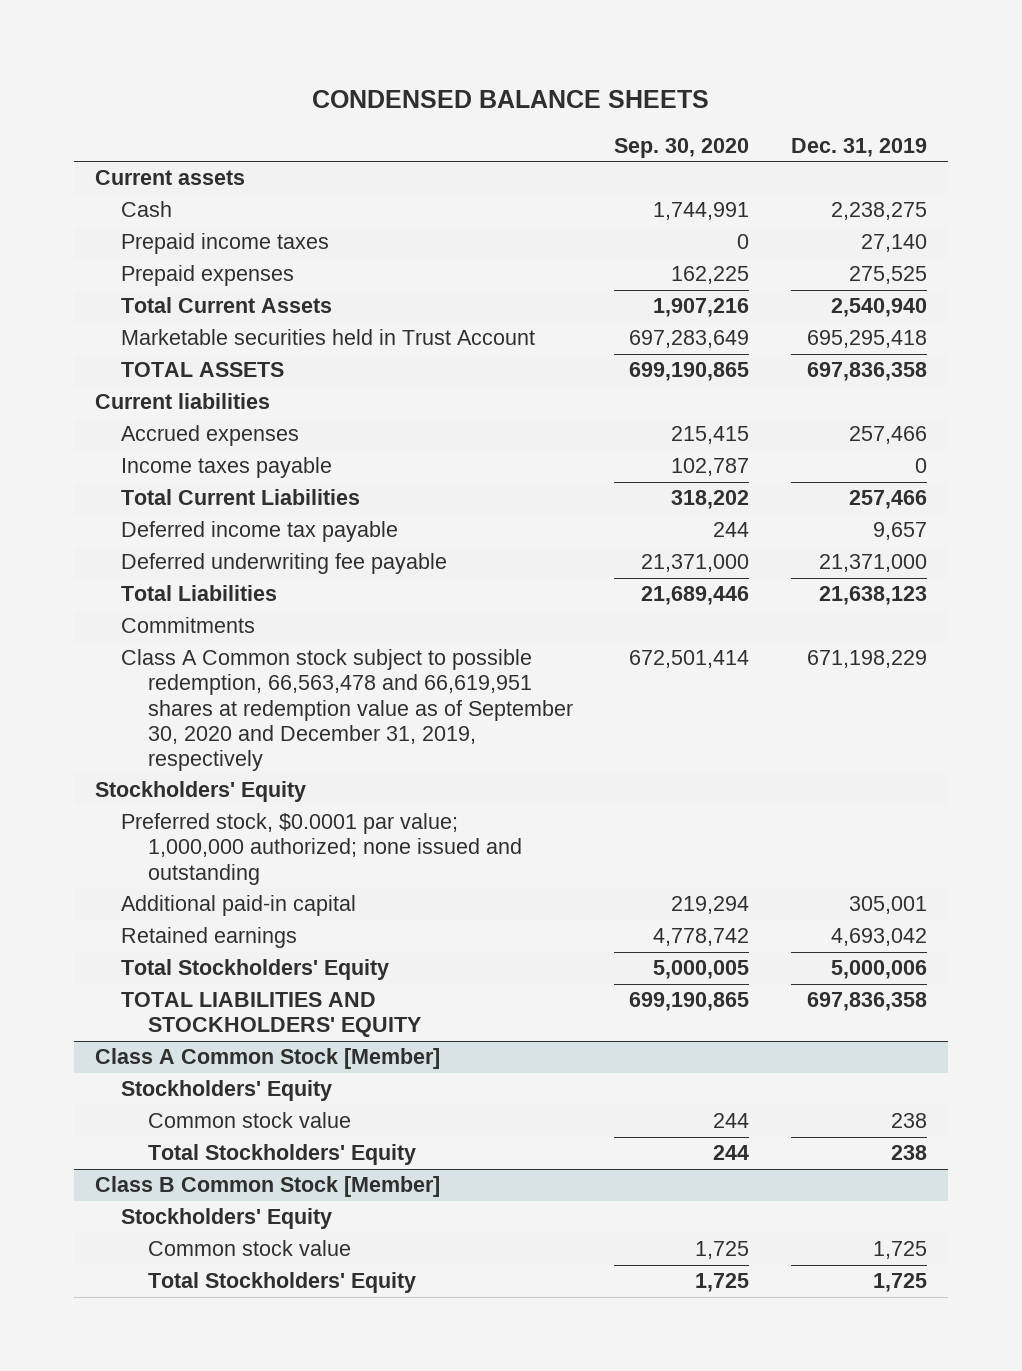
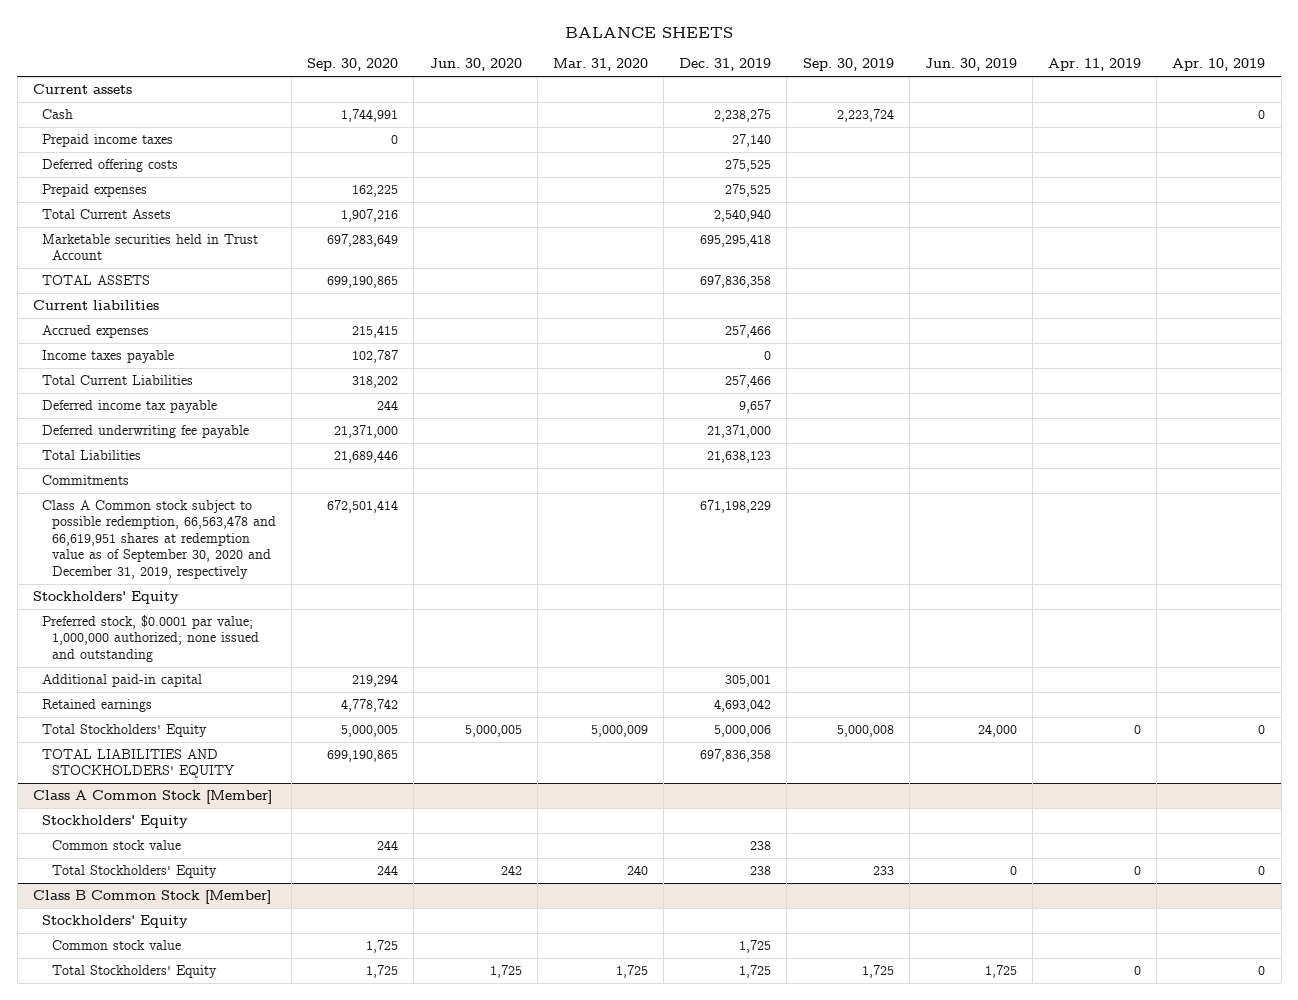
[311,89,709,108] CONDENSED BALANCE SHEETS -> [565,26,734,38] BALANCE SHEETS
none -> [429,58,522,72] Jun. 30, 2020
none -> [552,58,648,72] Mar. 31, 2020
none -> [802,58,894,72] Sep. 30, 2019
none -> [924,58,1017,72] Jun. 30, 2019
none -> [1048,58,1142,72] Apr. 11, 2019
none -> [1172,58,1266,72] Apr. 10, 2019
none -> [42,159,179,173] Deferred offering costs

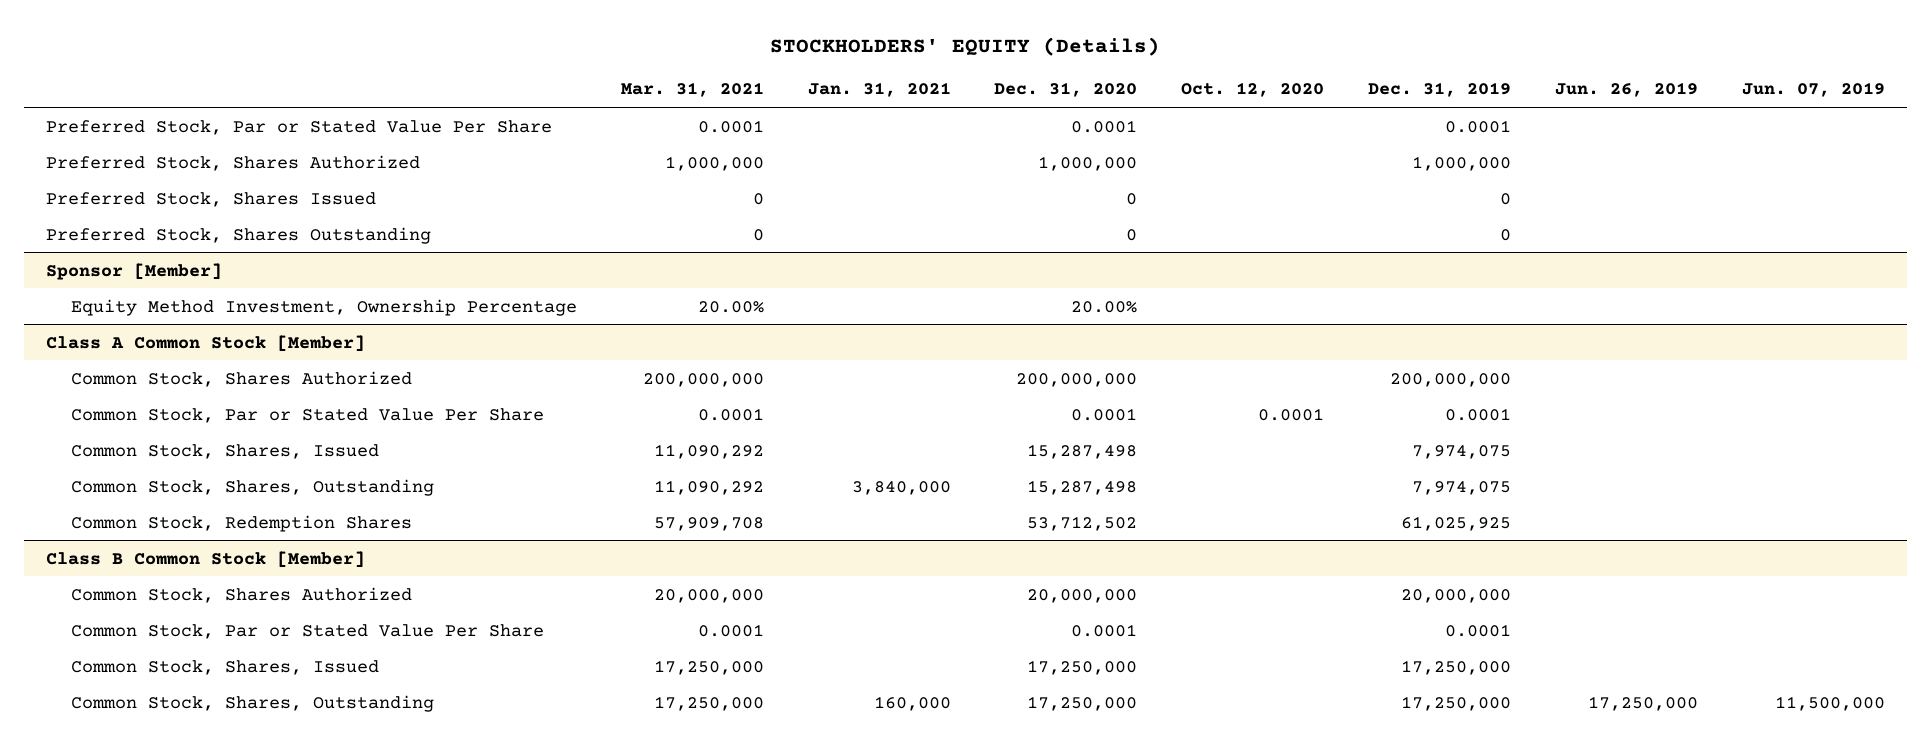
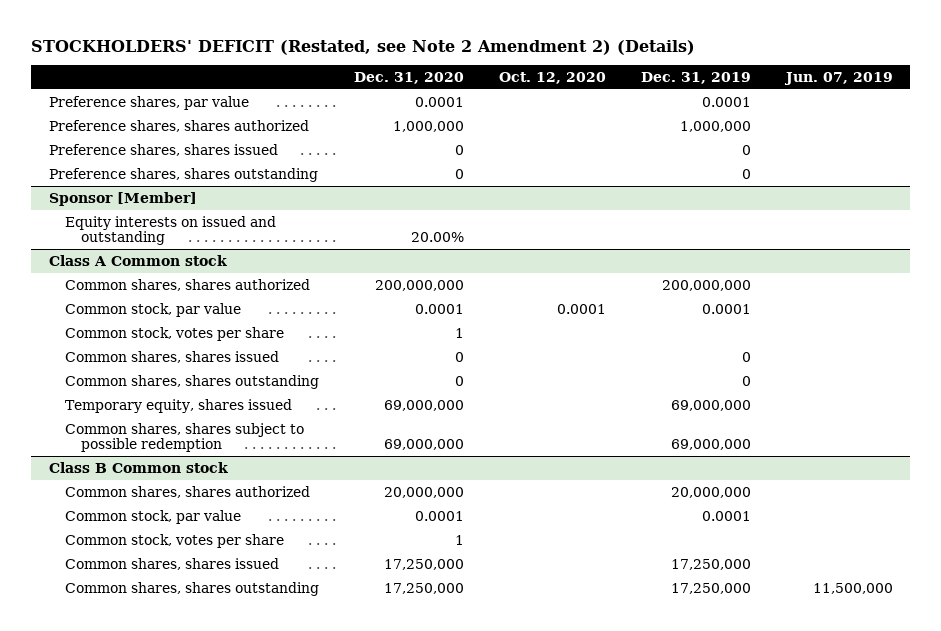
[770,37,1161,57] STOCKHOLDERS' EQUITY (Details) -> [31,39,696,55] STOCKHOLDERS' DEFICIT (Restated, see Note 2 Amendment 2) (Details)
[620,82,764,98] Mar. 31, 2021 -> none
[807,82,951,98] Jan. 31, 2021 -> none
[1555,82,1699,98] Jun. 26, 2019 -> none
[45,119,552,135] Preferred Stock, Par or Stated Value Per Share -> [48,95,249,110] Preference shares, par value
[45,154,420,171] Preferred Stock, Shares Authorized -> [48,119,309,132] Preference shares, shares authorized
[45,191,376,207] Preferred Stock, Shares Issued -> [48,143,278,156] Preference shares, shares issued
[45,226,431,244] Preferred Stock, Shares Outstanding -> [48,167,318,182] Preference shares, shares outstanding
[70,514,412,532] Common Stock, Redemption Shares -> none
[70,298,577,316] Equity Method Investment, Ownership Percentage -> [64,215,276,246] Equity interests on issued and outstanding
[45,334,365,352] Class A Common Stock [Member] -> [48,254,227,266] Class A Common stock
[70,370,412,387] Common Stock, Shares Authorized -> [64,278,310,291] Common shares, shares authorized
[70,407,544,423] Common Stock, Par or Stated Value Per Share -> [64,302,241,317] Common stock, par value
none -> [64,326,284,341] Common stock, votes per share
[70,443,379,459] Common Stock, Shares, Issued -> [64,350,279,363] Common shares, shares issued
[1027,443,1138,459] 15,287,498 -> [454,351,464,362] 0
[1412,444,1512,459] 7,974,075 -> [741,351,751,362] 0
[70,478,434,496] Common Stock, Shares, Outstanding -> [64,374,319,389] Common shares, shares outstanding
[1027,479,1138,495] 15,287,498 -> [454,375,464,386] 0
[1412,480,1512,495] 7,974,075 -> [741,375,751,386] 0
none -> [64,398,292,413] Temporary equity, shares issued
none -> [64,422,304,453] Common shares, shares subject to possible redemption
[45,550,365,568] Class B Common Stock [Member] -> [48,461,228,473] Class B Common stock
[70,586,412,603] Common Stock, Shares Authorized -> [64,485,310,498] Common shares, shares authorized
[70,623,544,639] Common Stock, Par or Stated Value Per Share -> [64,509,241,524] Common stock, par value
none -> [64,533,284,548] Common stock, votes per share
[70,659,379,675] Common Stock, Shares, Issued -> [64,557,279,570] Common shares, shares issued
[70,694,434,712] Common Stock, Shares, Outstanding -> [64,581,319,596] Common shares, shares outstanding

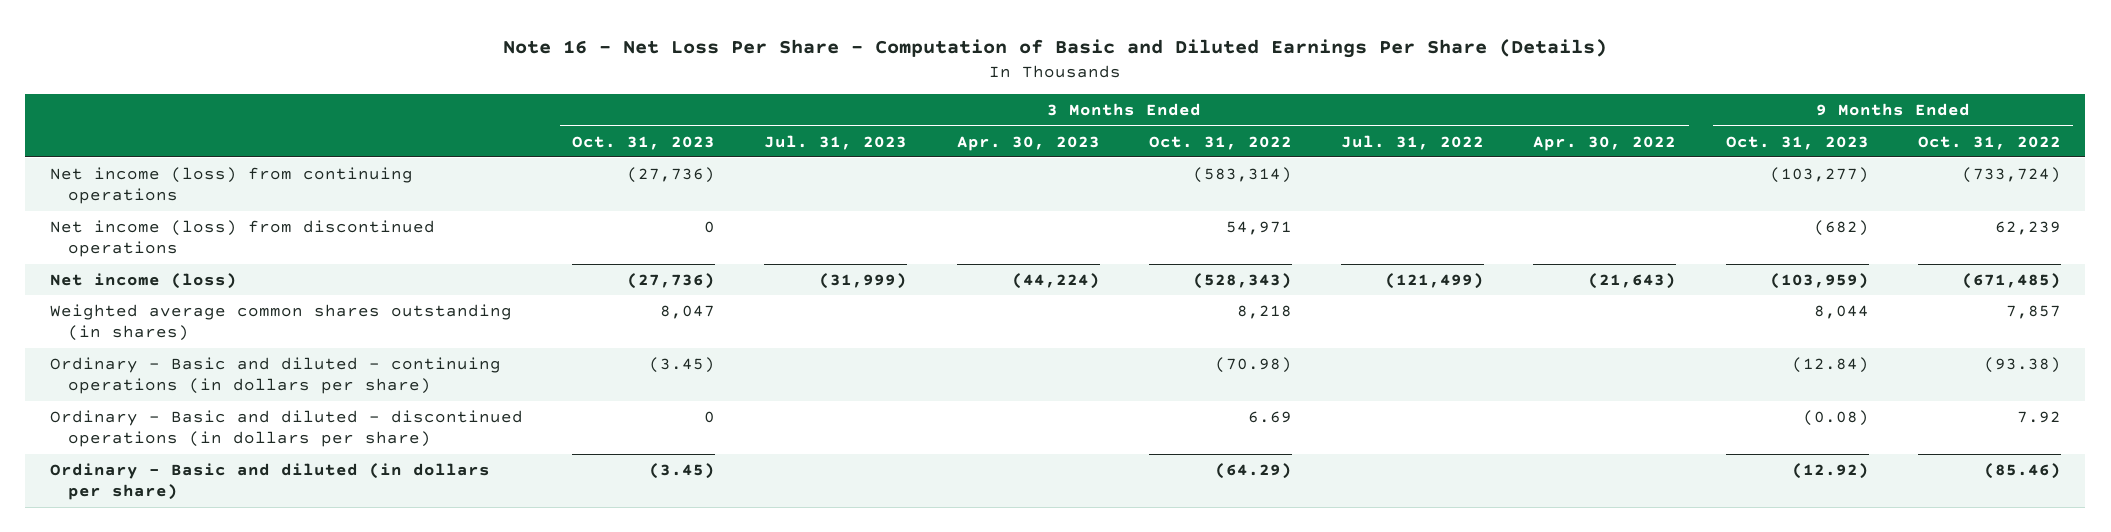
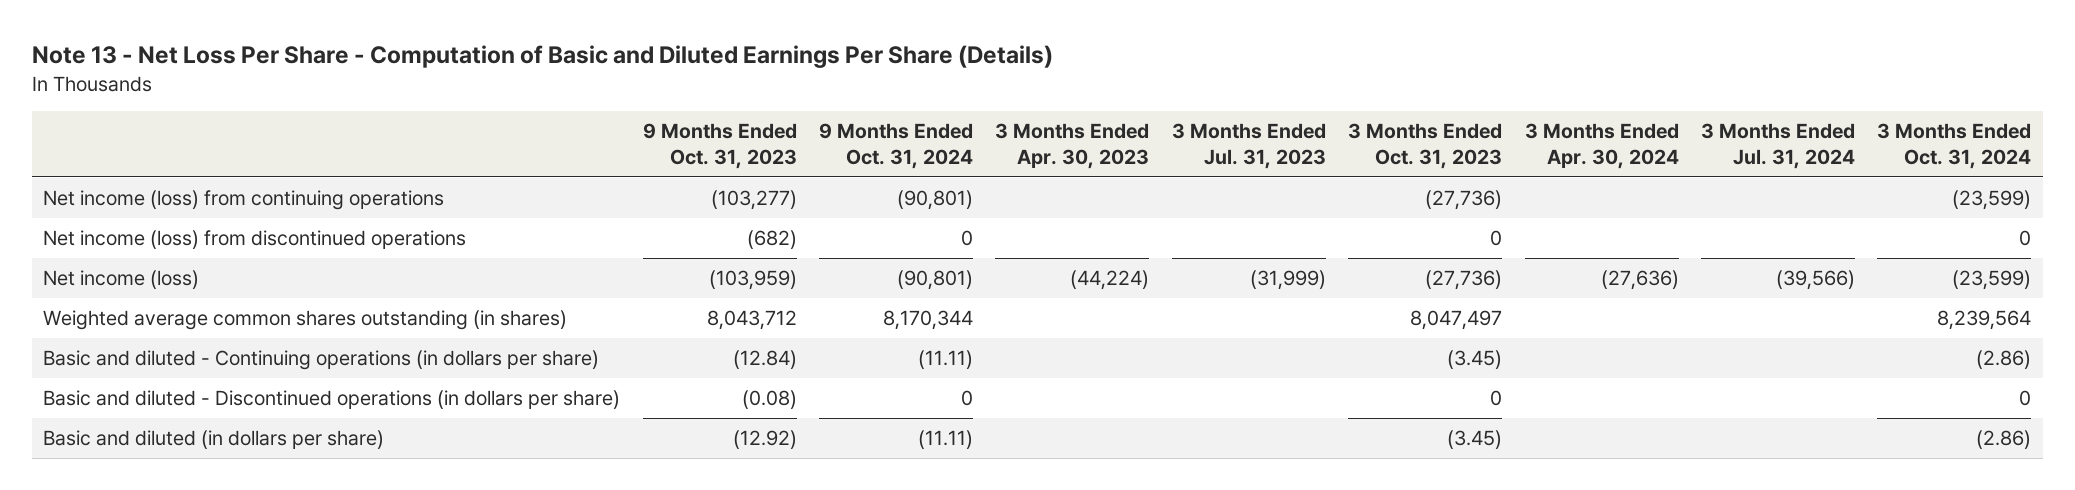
[503,38,1608,58] Note 16 - Net Loss Per Share - Computation of Basic and Diluted Earnings Per Share (Details) -> [31,45,1053,69] Note 13 - Net Loss Per Share - Computation of Basic and Diluted Earnings Per Share (Details)
[1148,135,1292,150] Oct. 31, 2022 -> none
[1341,134,1485,150] Jul. 31, 2022 -> none
[1533,135,1677,151] Apr. 30, 2022 -> none
[1917,135,2061,150] Oct. 31, 2022 -> none
none -> [819,123,974,170] 9 Months Ended Oct. 31, 2024
none -> [1524,123,1679,170] 3 Months Ended Apr. 30, 2024
none -> [1701,123,1856,170] 3 Months Ended Jul. 31, 2024
none -> [1877,123,2032,170] 3 Months Ended Oct. 31, 2024
[660,304,716,319] 8,047 -> [1410,310,1503,331] 8,047,497
[1813,304,1869,319] 8,044 -> [706,310,797,331] 8,043,712
[49,356,501,395] Ordinary - Basic and diluted - continuing operations (in dollars per share) -> [43,350,600,371] Basic and diluted - Continuing operations (in dollars per share)
[49,409,523,448] Ordinary - Basic and diluted - discontinued operations (in dollars per share) -> [43,390,621,410] Basic and diluted - Discontinued operations (in dollars per share)
[49,462,490,501] Ordinary - Basic and diluted (in dollars per share) -> [43,430,385,450] Basic and diluted (in dollars per share)

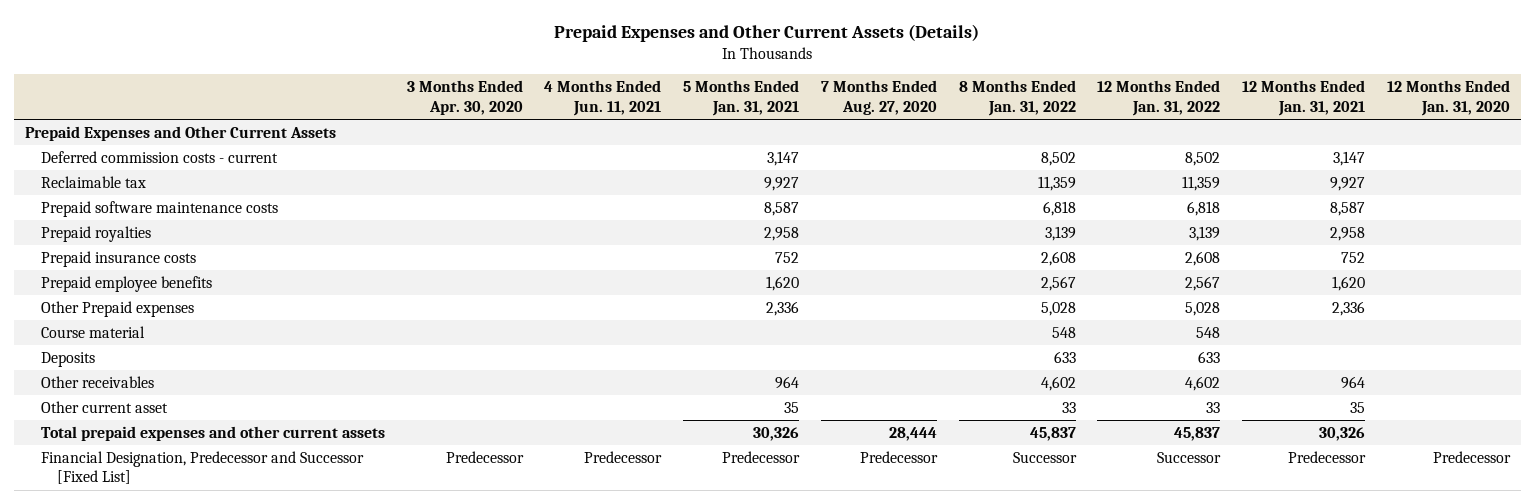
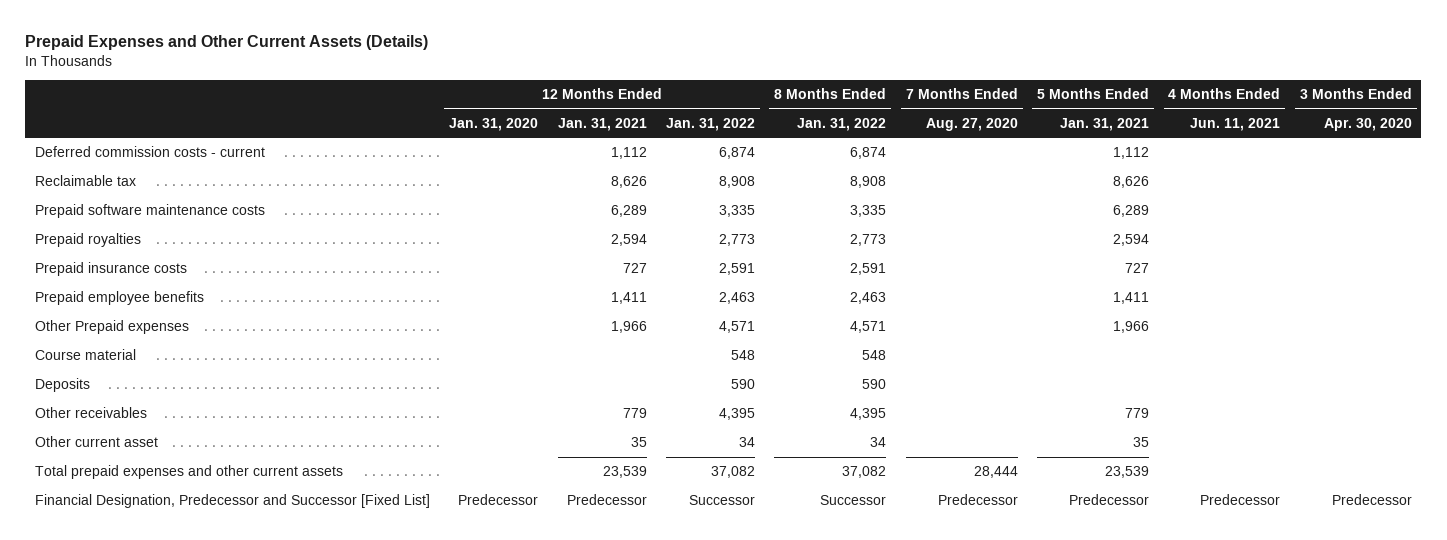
[24,125,336,141] Prepaid Expenses and Other Current Assets -> none
[767,150,800,166] 3,147 -> [1113,147,1150,160] 1,112
[1040,151,1076,166] 8,502 -> [850,147,887,160] 6,874
[1185,151,1221,166] 8,502 -> [718,147,755,160] 6,874
[1333,150,1366,166] 3,147 -> [610,147,647,160] 1,112
[764,176,800,191] 9,927 -> [1113,176,1150,189] 8,626
[1037,175,1076,191] 11,359 -> [850,176,887,189] 8,908
[1182,175,1221,191] 11,359 -> [718,176,755,189] 8,908
[1330,176,1366,191] 9,927 -> [610,176,647,189] 8,626
[764,201,800,216] 8,587 -> [1113,205,1150,218] 6,289
[1042,200,1076,216] 6,818 -> [850,205,887,218] 3,335
[1187,200,1221,216] 6,818 -> [718,205,755,218] 3,335
[1330,201,1366,216] 8,587 -> [610,205,647,218] 6,289
[764,226,800,241] 2,958 -> [1113,234,1150,247] 2,594
[1044,225,1076,241] 3,139 -> [850,234,887,247] 2,773
[1189,225,1221,241] 3,139 -> [718,234,755,247] 2,773
[1330,226,1366,241] 2,958 -> [610,234,647,247] 2,594
[775,251,800,263] 752 -> [1125,263,1150,274] 727
[1040,250,1076,266] 2,608 -> [850,263,887,276] 2,591
[1185,250,1221,266] 2,608 -> [718,263,755,276] 2,591
[1341,251,1366,263] 752 -> [622,263,647,274] 727
[766,275,800,291] 1,620 -> [1113,292,1150,305] 1,411
[1040,275,1076,291] 2,567 -> [850,292,887,305] 2,463
[1185,275,1221,291] 2,567 -> [718,292,755,305] 2,463
[1332,275,1366,291] 1,620 -> [610,292,647,305] 1,411
[766,300,800,316] 2,336 -> [1113,321,1150,334] 1,966
[1040,301,1076,316] 5,028 -> [850,321,887,334] 4,571
[1185,301,1221,316] 5,028 -> [718,321,755,334] 4,571
[1332,300,1366,316] 2,336 -> [610,321,647,334] 1,966
[1053,350,1076,363] 633 -> [862,379,887,390] 590
[1198,350,1221,363] 633 -> [730,379,755,390] 590
[775,375,800,389] 964 -> [1125,408,1150,419] 779
[1040,375,1076,391] 4,602 -> [850,408,887,421] 4,395
[1185,375,1221,391] 4,602 -> [718,408,755,421] 4,395
[1341,375,1366,389] 964 -> [622,408,647,419] 779
[1061,401,1076,413] 33 -> [870,437,887,448] 34
[1206,401,1221,413] 33 -> [738,437,755,448] 34
[753,426,800,441] 30,326 -> [1105,466,1150,479] 23,539
[1029,426,1076,441] 45,837 -> [842,466,887,479] 37,082
[1174,426,1221,441] 45,837 -> [710,466,755,479] 37,082
[1319,426,1366,441] 30,326 -> [602,466,647,479] 23,539

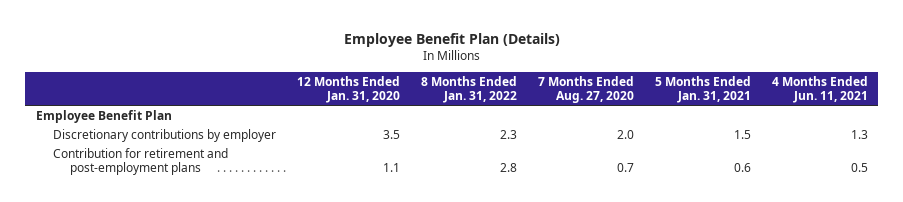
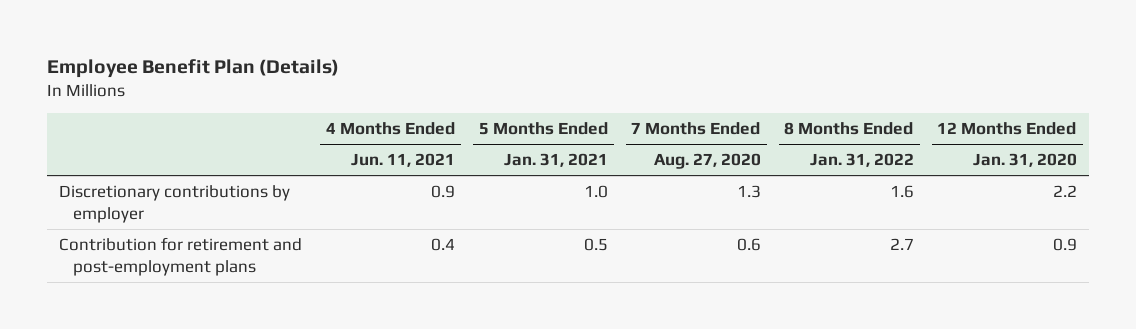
[35,109,172,123] Employee Benefit Plan -> none
[382,129,400,139] 3.5 -> [1052,185,1077,198] 2.2
[499,129,517,139] 2.3 -> [889,185,914,199] 1.6
[616,129,634,139] 2.0 -> [736,185,761,199] 1.3
[733,129,751,139] 1.5 -> [584,185,609,199] 1.0
[850,129,868,139] 1.3 -> [431,185,456,199] 0.9
[382,163,400,173] 1.1 -> [1052,238,1077,252] 0.9
[499,163,517,173] 2.8 -> [889,238,914,251] 2.7
[616,163,634,173] 0.7 -> [736,238,761,252] 0.6
[733,163,751,173] 0.6 -> [584,238,609,252] 0.5
[850,163,868,173] 0.5 -> [431,238,456,252] 0.4

